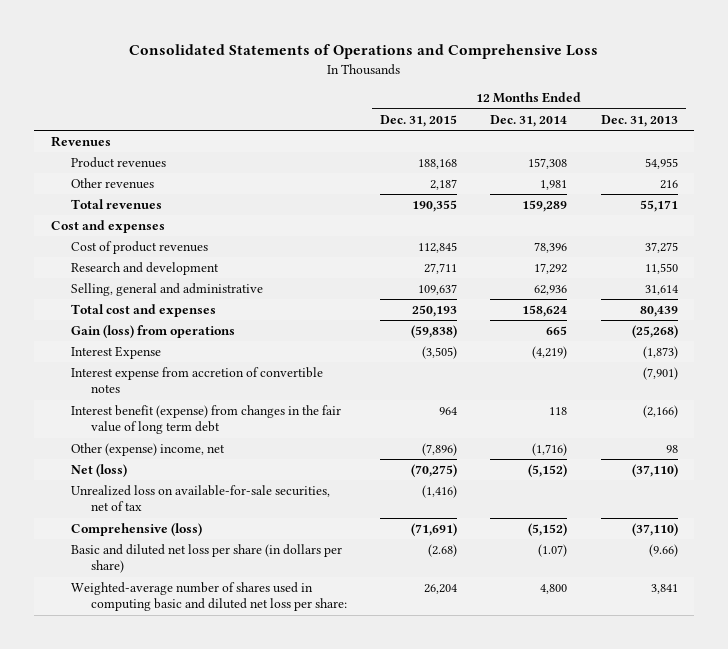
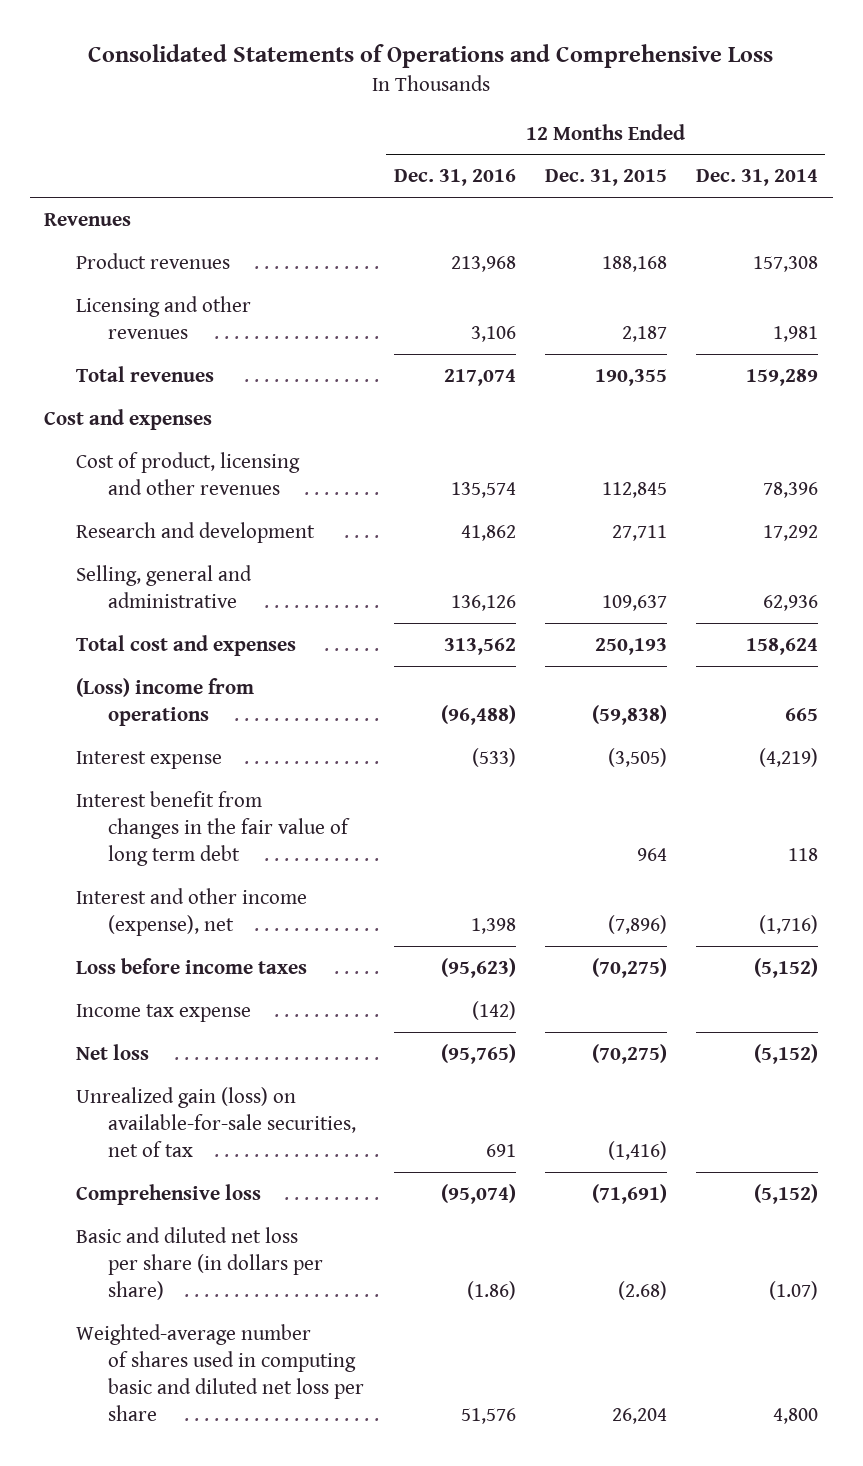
[600,114,678,127] Dec. 31, 2013 -> none
none -> [393,169,516,187] Dec. 31, 2016
[70,178,154,190] Other revenues -> [76,295,252,339] Licensing and other revenues
[70,241,208,255] Cost of product revenues -> [76,451,301,495] Cost of product, licensing and other revenues
[70,367,323,394] Interest expense from accretion of convertible notes -> none
[70,325,235,339] Gain (loss) from operations -> [76,677,255,726] (Loss) income from operations
[70,346,161,360] Interest Expense -> [76,750,223,769] Interest expense
[70,405,341,435] Interest benefit (expense) from changes in the fair value of long term debt -> [76,790,351,866] Interest benefit from changes in the fair value of long term debt
[70,443,225,457] Other (expense) income, net -> [76,887,308,936] Interest and other income (expense), net
none -> [76,957,308,974] Loss before income taxes
none -> [76,1003,252,1022] Income tax expense
[70,464,127,478] Net (loss) -> [76,1043,150,1060] Net loss
[70,485,330,512] Unrealized loss on available-for-sale securities, net of tax -> [76,1086,357,1157] Unrealized gain (loss) on available-for-sale securities, net of tax
[70,523,202,537] Comprehensive (loss) -> [76,1183,262,1205] Comprehensive loss
[70,582,347,612] Weighted-average number of shares used in computing basic and diluted net loss per share: -> [76,1323,365,1421] Weighted-average number of shares used in computing basic and diluted net loss per share

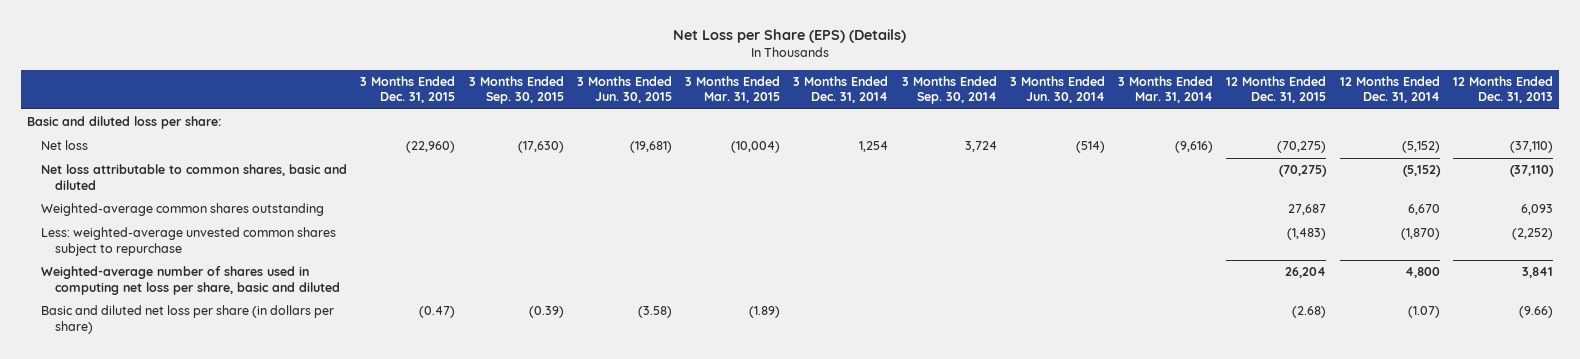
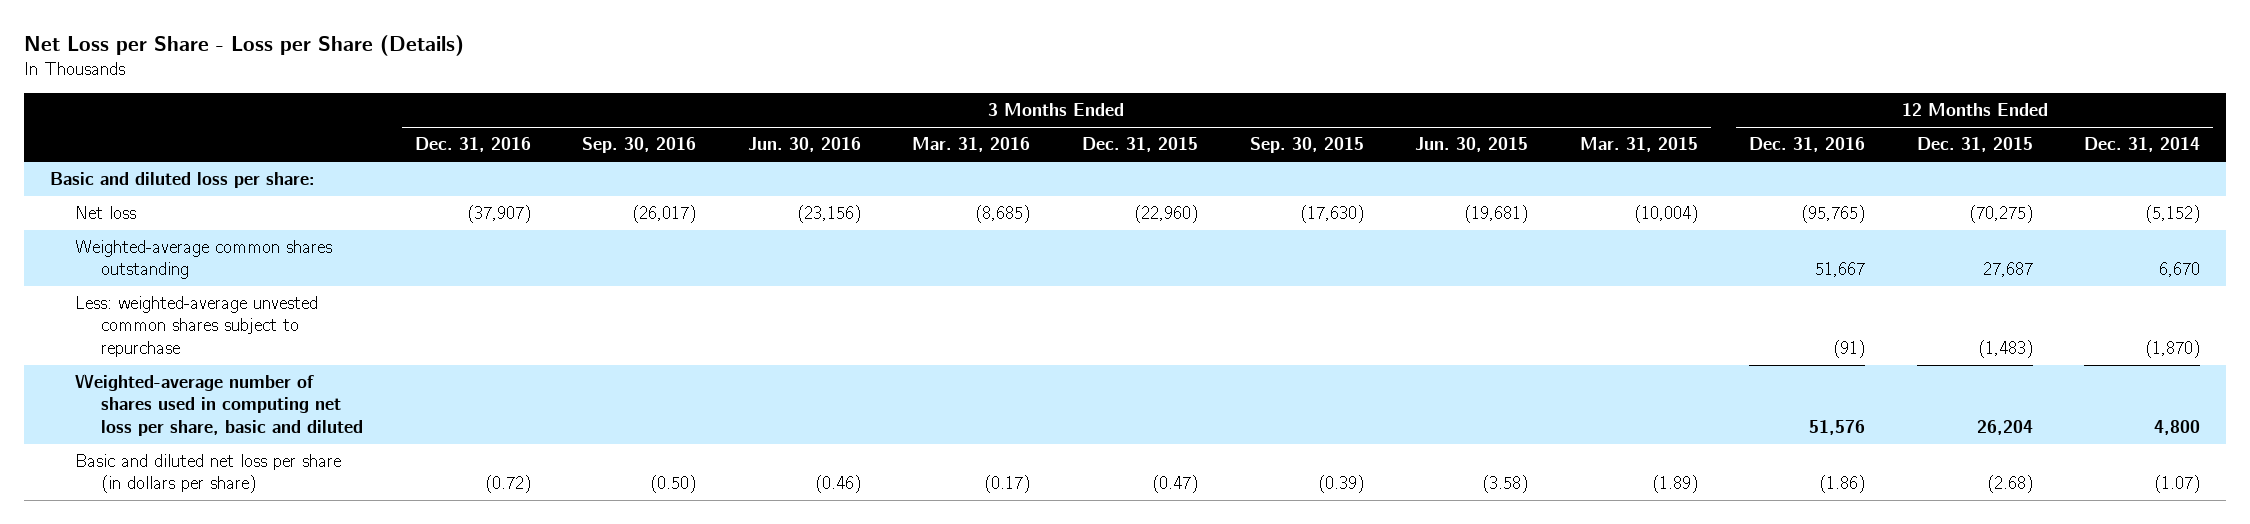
[672,29,906,44] Net Loss per Share (EPS) (Details) -> [23,35,464,57] Net Loss per Share - Loss per Share (Details)
[793,76,889,104] 3 Months Ended Dec. 31, 2014 -> none
[901,76,997,105] 3 Months Ended Sep. 30, 2014 -> none
[1009,76,1105,104] 3 Months Ended Jun. 30, 2014 -> none
[1118,76,1214,104] 3 Months Ended Mar. 31, 2014 -> none
[1452,76,1553,104] 12 Months Ended Dec. 31, 2013 -> none
none -> [414,137,531,153] Dec. 31, 2016
none -> [582,137,697,154] Sep. 30, 2016
none -> [747,137,861,153] Jun. 30, 2016
none -> [912,137,1031,153] Mar. 31, 2016
none -> [1749,137,1866,153] Dec. 31, 2016
[41,164,348,190] Net loss attributable to common shares, basic and diluted -> none

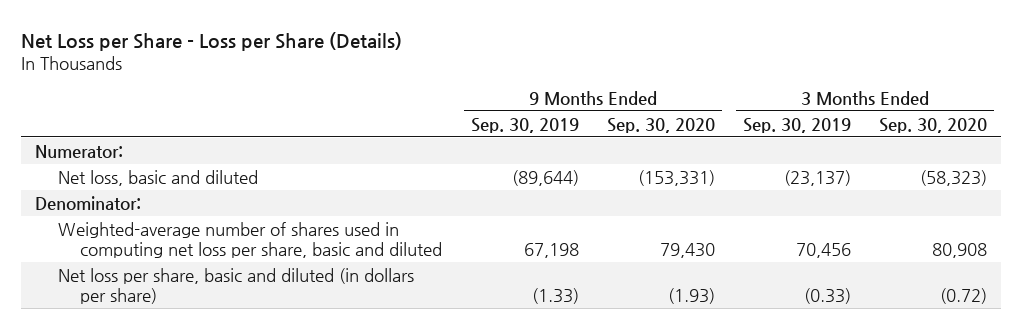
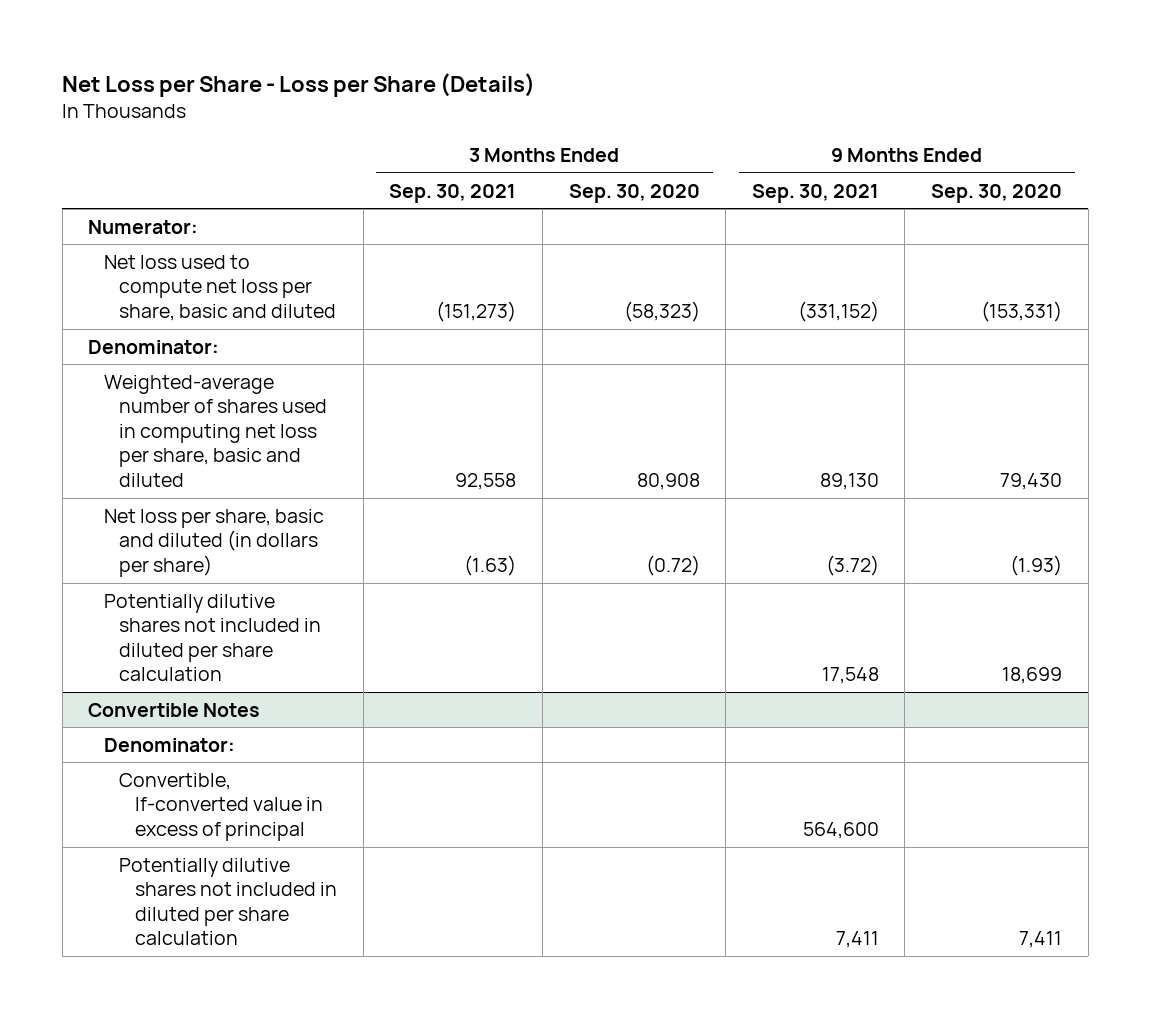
[470,117,579,133] Sep. 30, 2019 -> none
[742,117,851,133] Sep. 30, 2019 -> none
none -> [389,183,517,203] Sep. 30, 2021
none -> [751,183,879,203] Sep. 30, 2021
[57,169,258,186] Net loss, basic and diluted -> [103,254,337,321] Net loss used to compute net loss per share, basic and diluted
none -> [103,593,322,682] Potentially dilutive shares not included in diluted per share calculation
none -> [88,702,261,717] Convertible Notes
none -> [103,737,235,752] Denominator:
none -> [119,772,323,841] Convertible, If-converted value in excess of principal
none -> [119,857,337,946] Potentially dilutive shares not included in diluted per share calculation

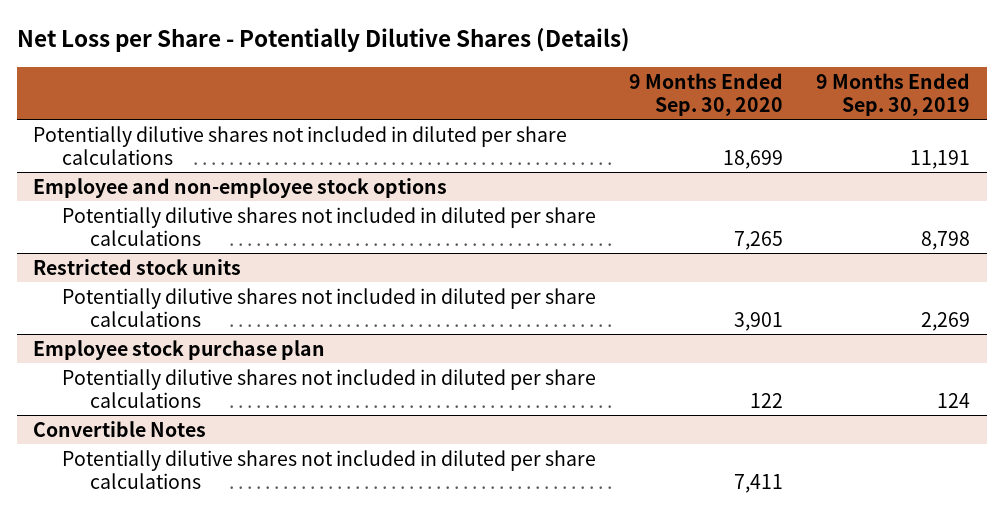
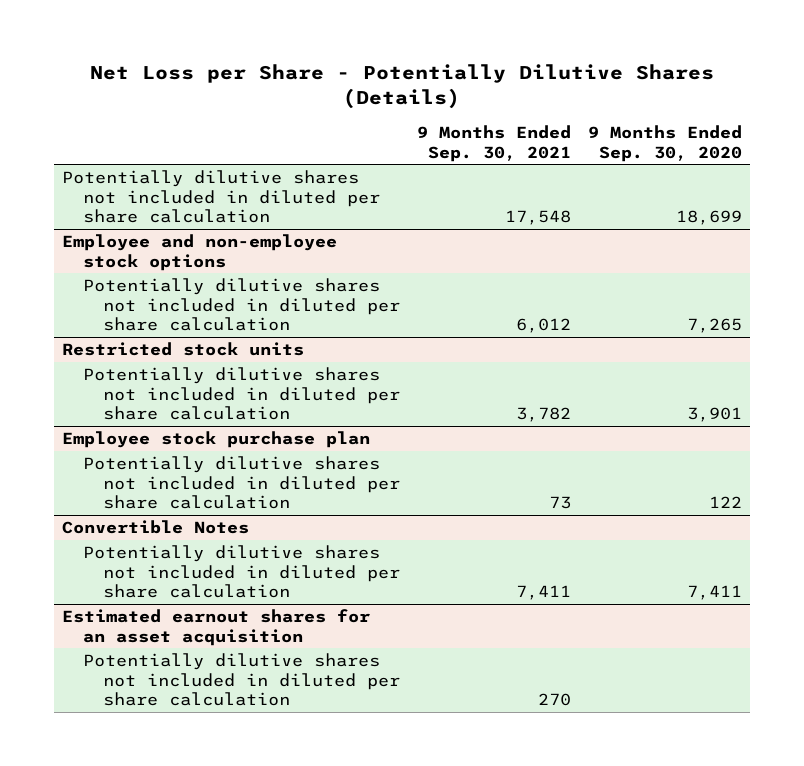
[816,72,971,116] 9 Months Ended Sep. 30, 2019 -> none
none -> [416,125,571,162] 9 Months Ended Sep. 30, 2021
[33,125,568,165] Potentially dilutive shares not included in diluted per share calculations -> [62,169,380,224] Potentially dilutive shares not included in diluted per share calculation
[61,206,596,246] Potentially dilutive shares not included in diluted per share calculations -> [82,277,401,332] Potentially dilutive shares not included in diluted per share calculation
[61,287,596,327] Potentially dilutive shares not included in diluted per share calculations -> [82,366,401,421] Potentially dilutive shares not included in diluted per share calculation
[61,368,596,408] Potentially dilutive shares not included in diluted per share calculations -> [82,455,401,510] Potentially dilutive shares not included in diluted per share calculation
[61,449,596,489] Potentially dilutive shares not included in diluted per share calculations -> [82,544,401,599] Potentially dilutive shares not included in diluted per share calculation
none -> [62,608,371,646] Estimated earnout shares for an asset acquisition
none -> [82,652,401,707] Potentially dilutive shares not included in diluted per share calculation

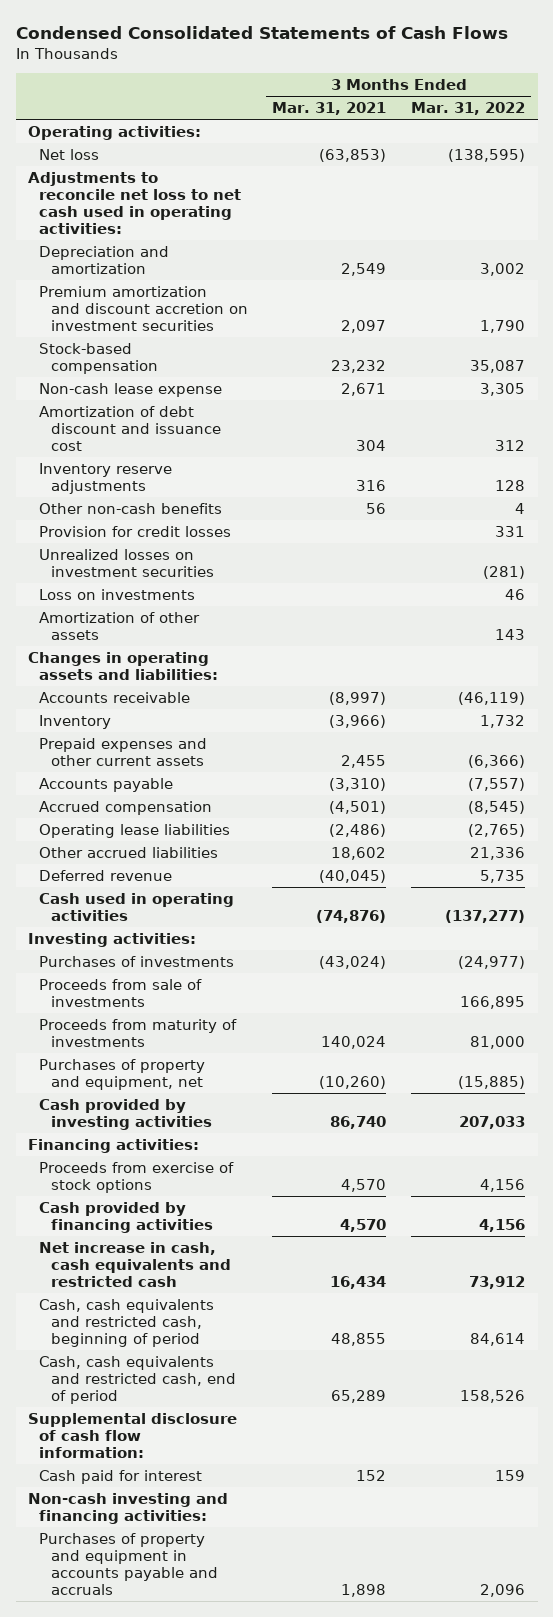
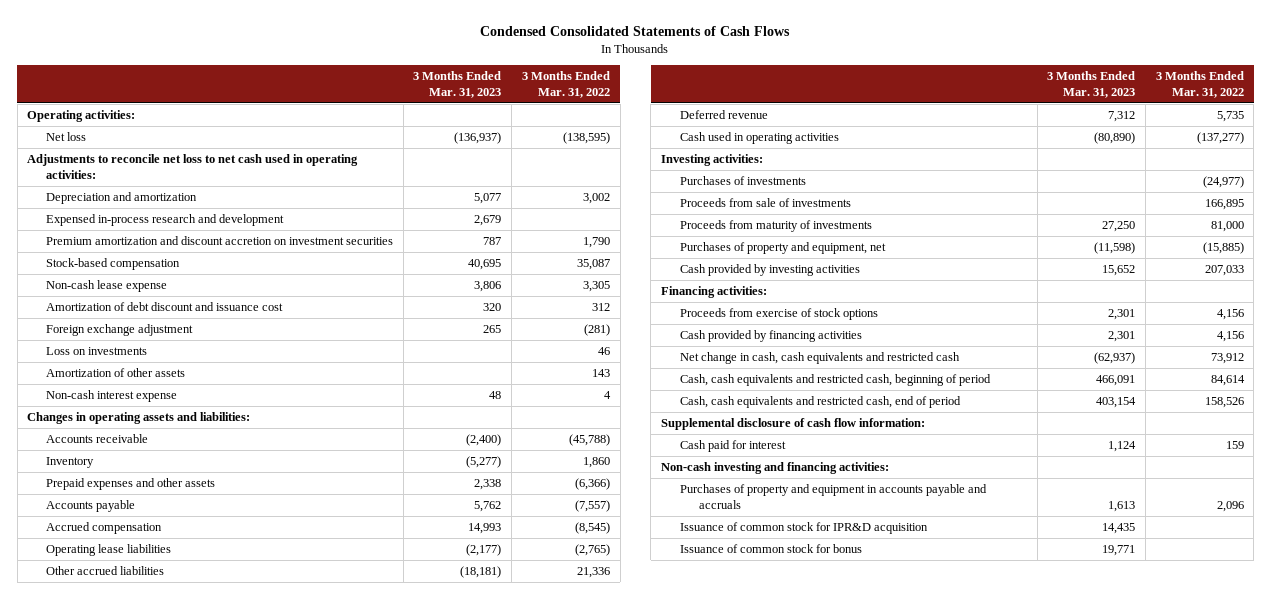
[272,102,387,116] Mar. 31, 2021 -> none
none -> [413,71,502,99] 3 Months Ended Mar. 31, 2023
none -> [46,213,285,226] Expensed in-process research and development
[39,462,173,495] Inventory reserve adjustments -> none
[39,502,223,514] Other non-cash benefits -> none
[39,525,232,537] Provision for credit losses -> none
[39,548,214,578] Unrealized losses on investment securities -> [46,323,194,336] Foreign exchange adjustment
none -> [46,389,178,402] Non-cash interest expense
[458,691,526,705] (46,119) -> [568,433,610,446] (45,788)
[480,714,526,728] 1,732 -> [582,456,610,468] 1,860
[39,737,208,767] Prepaid expenses and other current assets -> [46,477,216,490] Prepaid expenses and other assets
[39,1241,231,1288] Net increase in cash, cash equivalents and restricted cash -> [679,351,960,364] Net change in cash, cash equivalents and restricted cash
none -> [679,521,928,534] Issuance of common stock for IPR&D acquisition
none -> [679,543,862,553] Issuance of common stock for bonus

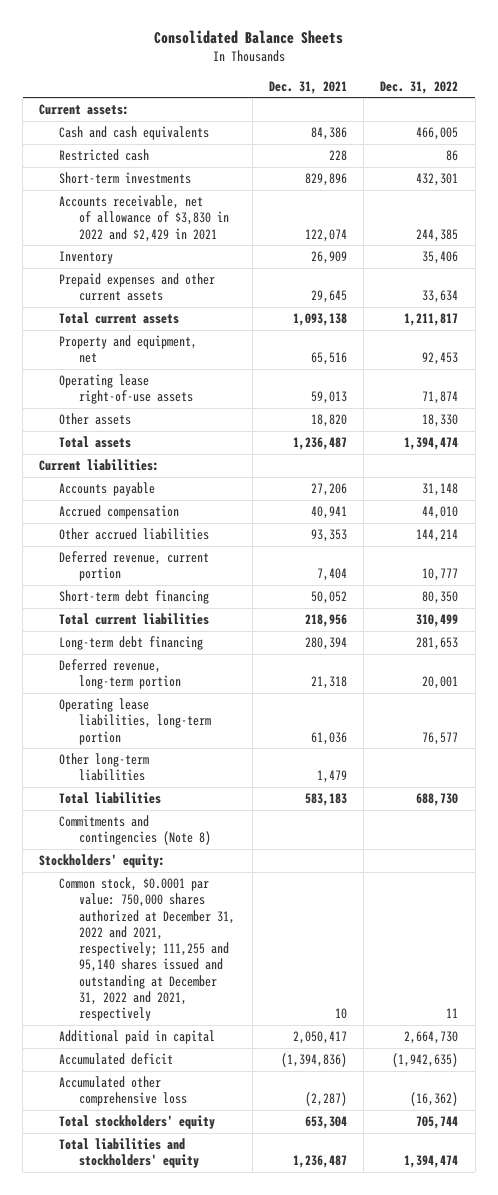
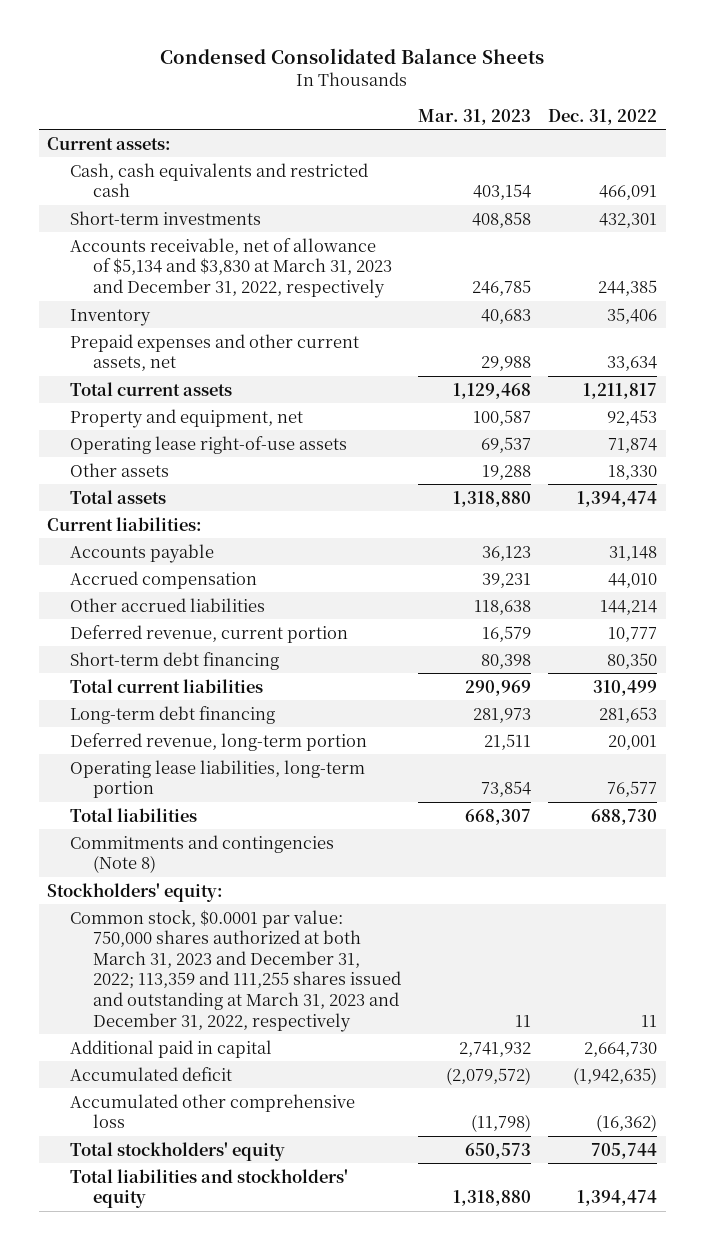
[153,30,343,45] Consolidated Balance Sheets -> [160,47,545,64] Condensed Consolidated Balance Sheets
[268,80,347,94] Dec. 31, 2021 -> none
none -> [417,108,531,125] Mar. 31, 2023
[59,148,150,161] Restricted cash -> none
[59,125,210,140] Cash and cash equivalents -> [69,162,368,198] Cash, cash equivalents and restricted cash
[416,126,459,140] 466,005 -> [598,185,657,201] 466,091
[59,194,230,242] Accounts receivable, net of allowance of $3,830 in 2022 and $2,429 in 2021 -> [69,237,392,298] Accounts receivable, net of allowance of $5,134 and $3,830 at March 31, 2023 and December 31, 2022, respectively
[59,272,216,302] Prepaid expenses and other current assets -> [69,333,359,372] Prepaid expenses and other current assets, net
[59,752,150,782] Other long-term liabilities -> none
[59,876,236,1022] Common stock, $0.0001 par value: 750,000 shares authorized at December 31, 2022 and 2021, respectively; 111,255 and 95,140 shares issued and outstanding at December 31, 2022 and 2021, respectively -> [69,909,401,1032] Common stock, $0.0001 par value: 750,000 shares authorized at both March 31, 2023 and December 31, 2022; 113,359 and 111,255 shares issued and outstanding at March 31, 2023 and December 31, 2022, respectively

